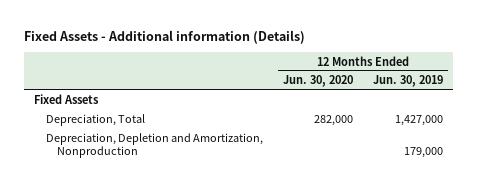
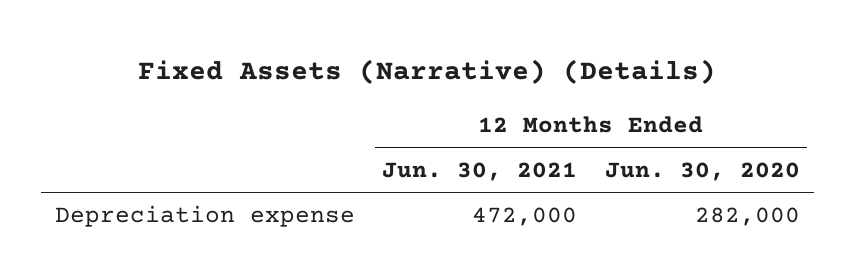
[24,30,306,45] Fixed Assets - Additional information (Details) -> [138,58,717,84] Fixed Assets (Narrative) (Details)
[372,75,443,88] Jun. 30, 2019 -> none
none -> [382,162,578,182] Jun. 30, 2021
[34,94,100,105] Fixed Assets -> none
[45,133,263,159] Depreciation, Depletion and Amortization, Nonproduction -> none
[45,114,145,127] Depreciation, Total -> [54,205,355,228] Depreciation expense

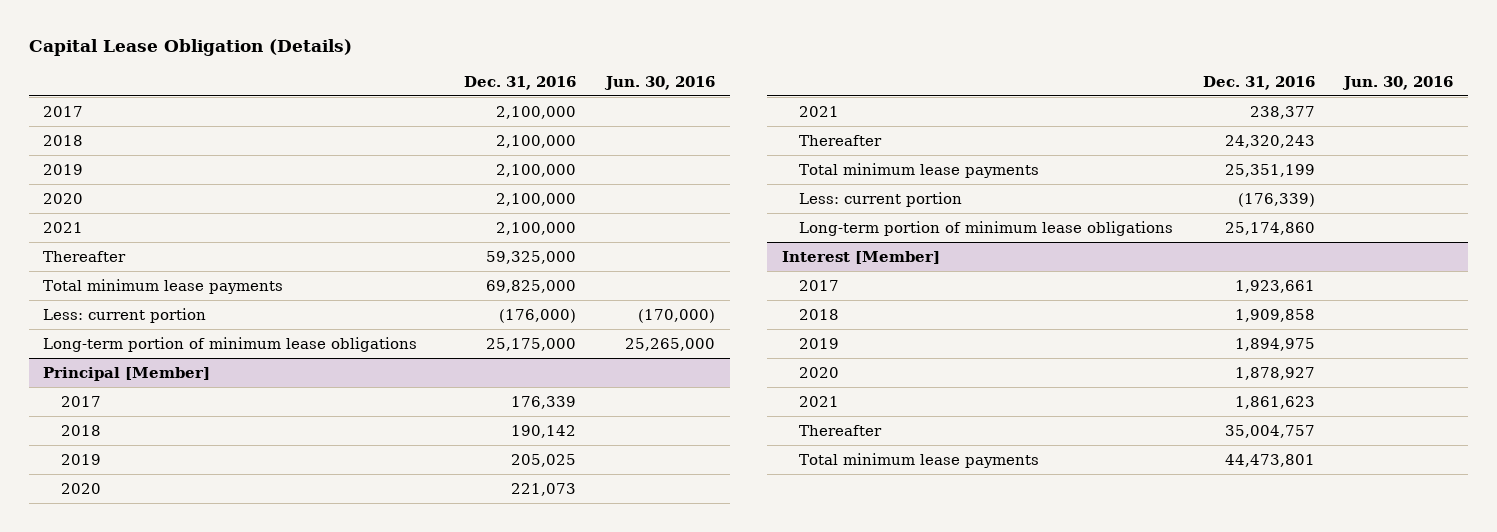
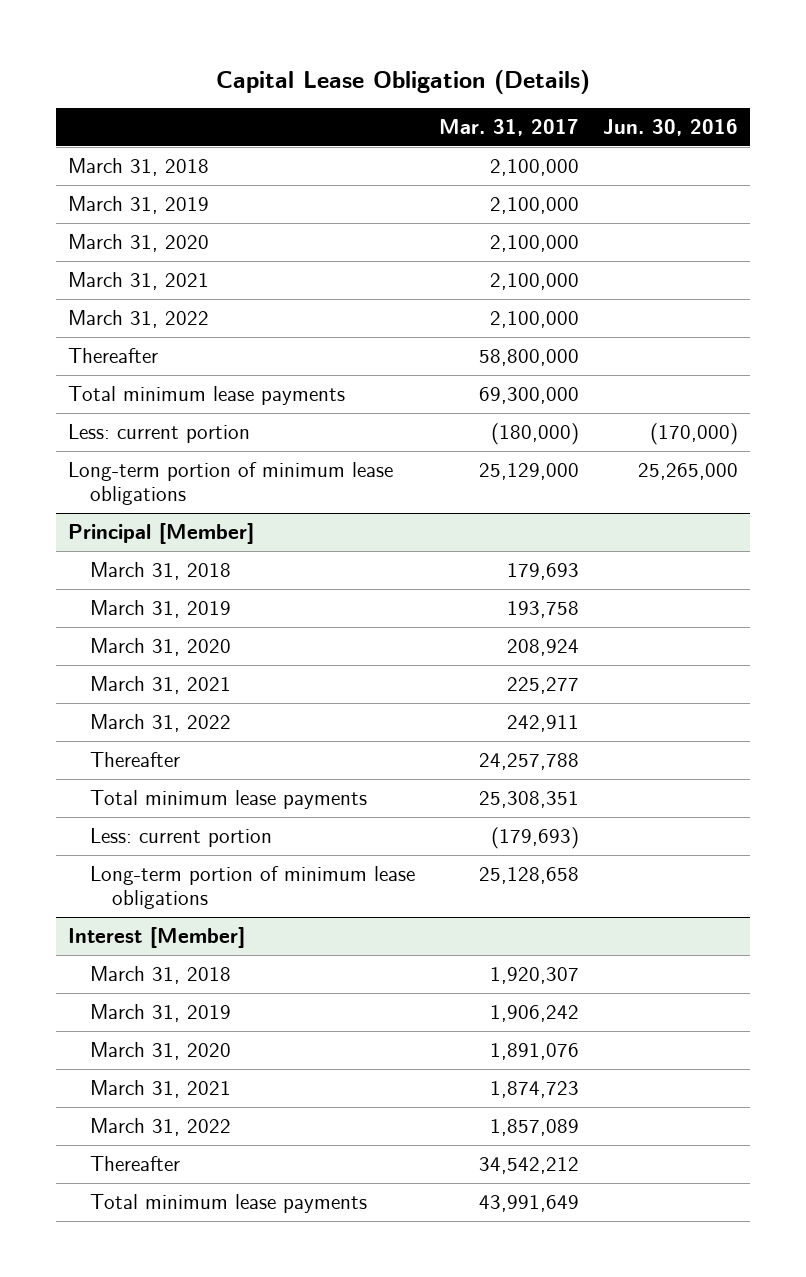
[464,75,577,90] Dec. 31, 2016 -> none
none -> [438,119,579,137] Mar. 31, 2017
[43,106,84,118] 2017 -> [68,157,210,176] March 31, 2018
[43,135,84,147] 2018 -> [68,195,210,214] March 31, 2019
[43,164,84,176] 2019 -> [68,233,210,252] March 31, 2020
[43,193,84,205] 2020 -> [68,271,210,290] March 31, 2021
[43,222,84,234] 2021 -> [68,309,210,328] March 31, 2022
[60,396,101,408] 2017 -> [90,561,232,580] March 31, 2018
[60,425,101,437] 2018 -> [90,599,232,618] March 31, 2019
[60,454,101,466] 2019 -> [90,637,232,656] March 31, 2020
[60,483,101,495] 2020 -> [90,675,232,694] March 31, 2021
[799,106,840,118] 2021 -> [90,713,232,732] March 31, 2022
[799,280,840,292] 2017 -> [90,965,232,984] March 31, 2018
[799,309,840,321] 2018 -> [90,1003,232,1022] March 31, 2019
[799,338,840,350] 2019 -> [90,1041,232,1060] March 31, 2020
[799,367,840,379] 2020 -> [90,1079,232,1098] March 31, 2021
[799,396,840,408] 2021 -> [90,1117,232,1136] March 31, 2022

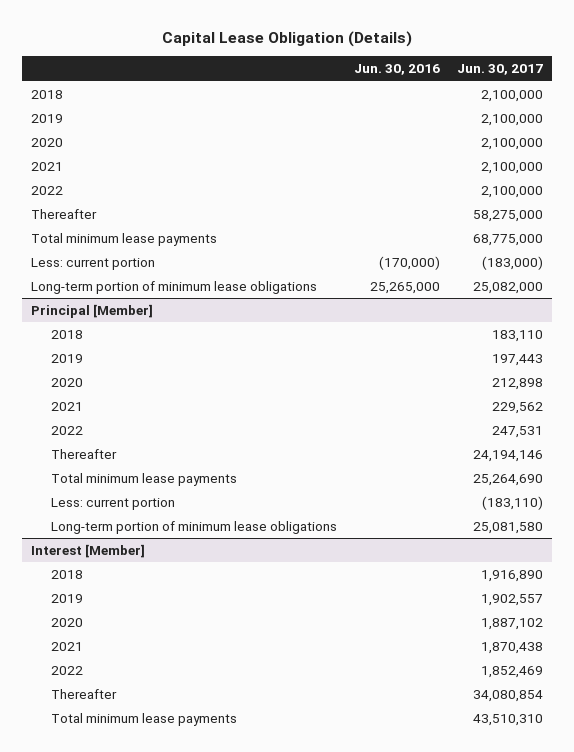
[438,119,579,137] Mar. 31, 2017 -> none
none -> [457,64,544,76] Jun. 30, 2017
[68,157,210,176] March 31, 2018 -> [30,89,63,99] 2018
[68,195,210,214] March 31, 2019 -> [30,113,63,123] 2019
[68,233,210,252] March 31, 2020 -> [30,137,63,147] 2020
[68,271,210,290] March 31, 2021 -> [30,161,63,171] 2021
[68,309,210,328] March 31, 2022 -> [30,185,63,195] 2022
[90,561,232,580] March 31, 2018 -> [50,329,83,339] 2018
[90,599,232,618] March 31, 2019 -> [50,353,83,363] 2019
[90,637,232,656] March 31, 2020 -> [50,377,83,387] 2020
[90,675,232,694] March 31, 2021 -> [50,401,83,411] 2021
[90,713,232,732] March 31, 2022 -> [50,425,83,435] 2022
[90,965,232,984] March 31, 2018 -> [50,569,83,579] 2018
[90,1003,232,1022] March 31, 2019 -> [50,593,83,603] 2019
[90,1041,232,1060] March 31, 2020 -> [50,617,83,627] 2020
[90,1079,232,1098] March 31, 2021 -> [50,641,83,651] 2021
[90,1117,232,1136] March 31, 2022 -> [50,665,83,675] 2022

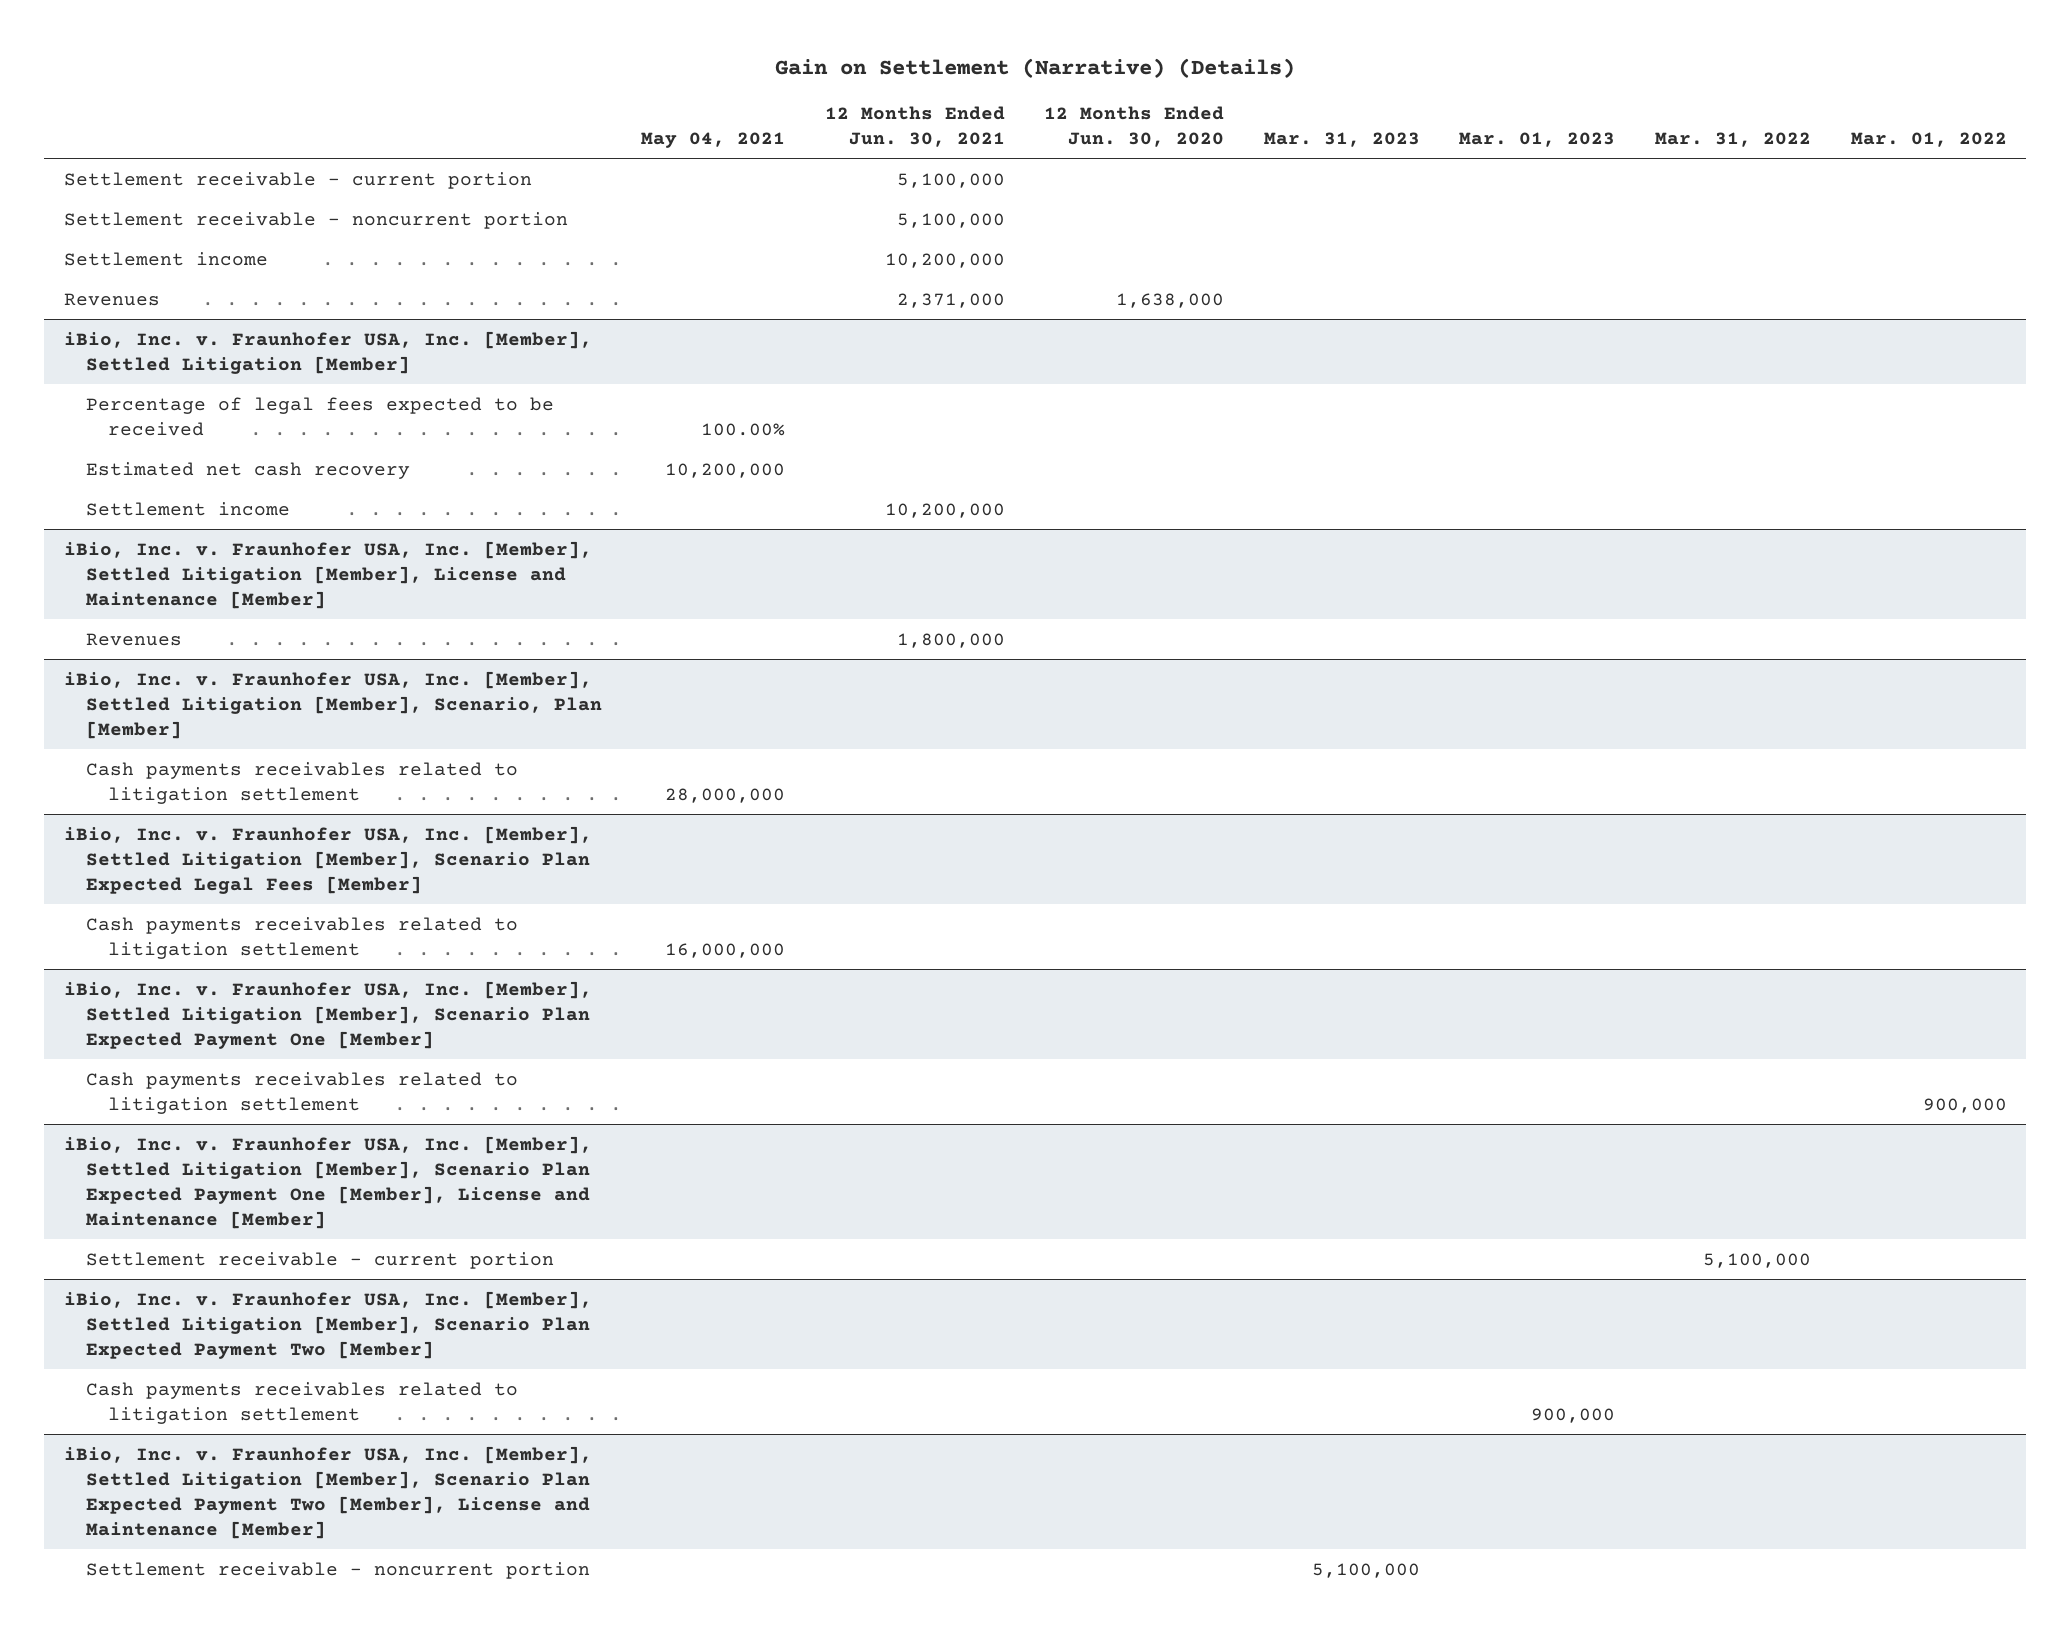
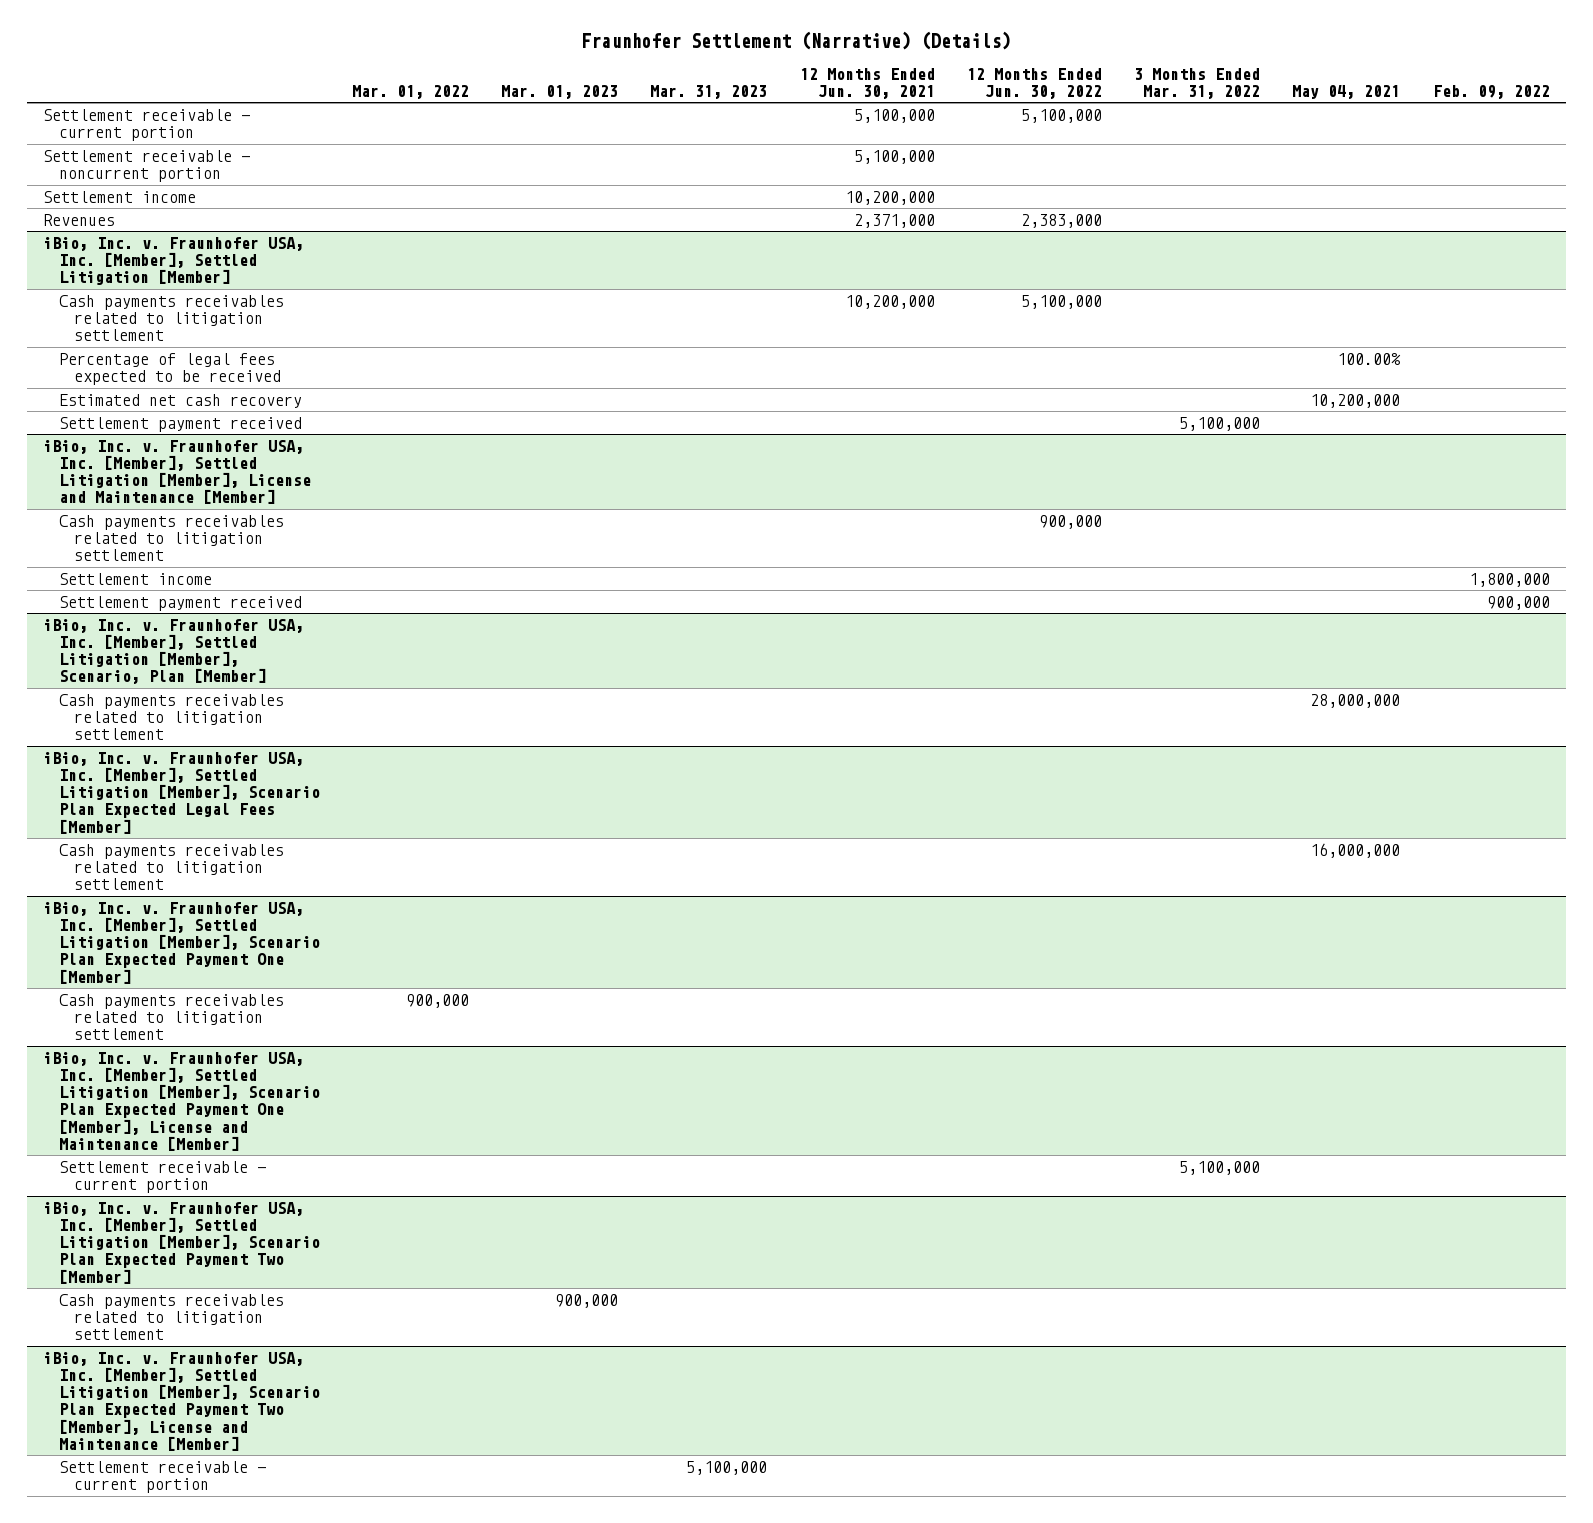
[775,57,1296,78] Gain on Settlement (Narrative) (Details) -> [581,31,1012,51] Fraunhofer Settlement (Narrative) (Details)
[1044,105,1225,147] 12 Months Ended Jun. 30, 2020 -> none
[1655,131,1812,147] Mar. 31, 2022 -> none
none -> [966,67,1102,99] 12 Months Ended Jun. 30, 2022
none -> [1134,67,1261,99] 3 Months Ended Mar. 31, 2022
none -> [1432,84,1550,99] Feb. 09, 2022
none -> [58,294,284,342] Cash payments receivables related to litigation settlement
[85,501,290,516] Settlement income -> none
none -> [58,416,302,432] Settlement payment received
[85,632,182,646] Revenues -> none
none -> [58,514,284,562] Cash payments receivables related to litigation settlement
none -> [58,572,212,585] Settlement income
none -> [58,595,302,611] Settlement payment received
[85,1561,590,1579] Settlement receivable - noncurrent portion -> [58,1460,266,1494] Settlement receivable - current portion

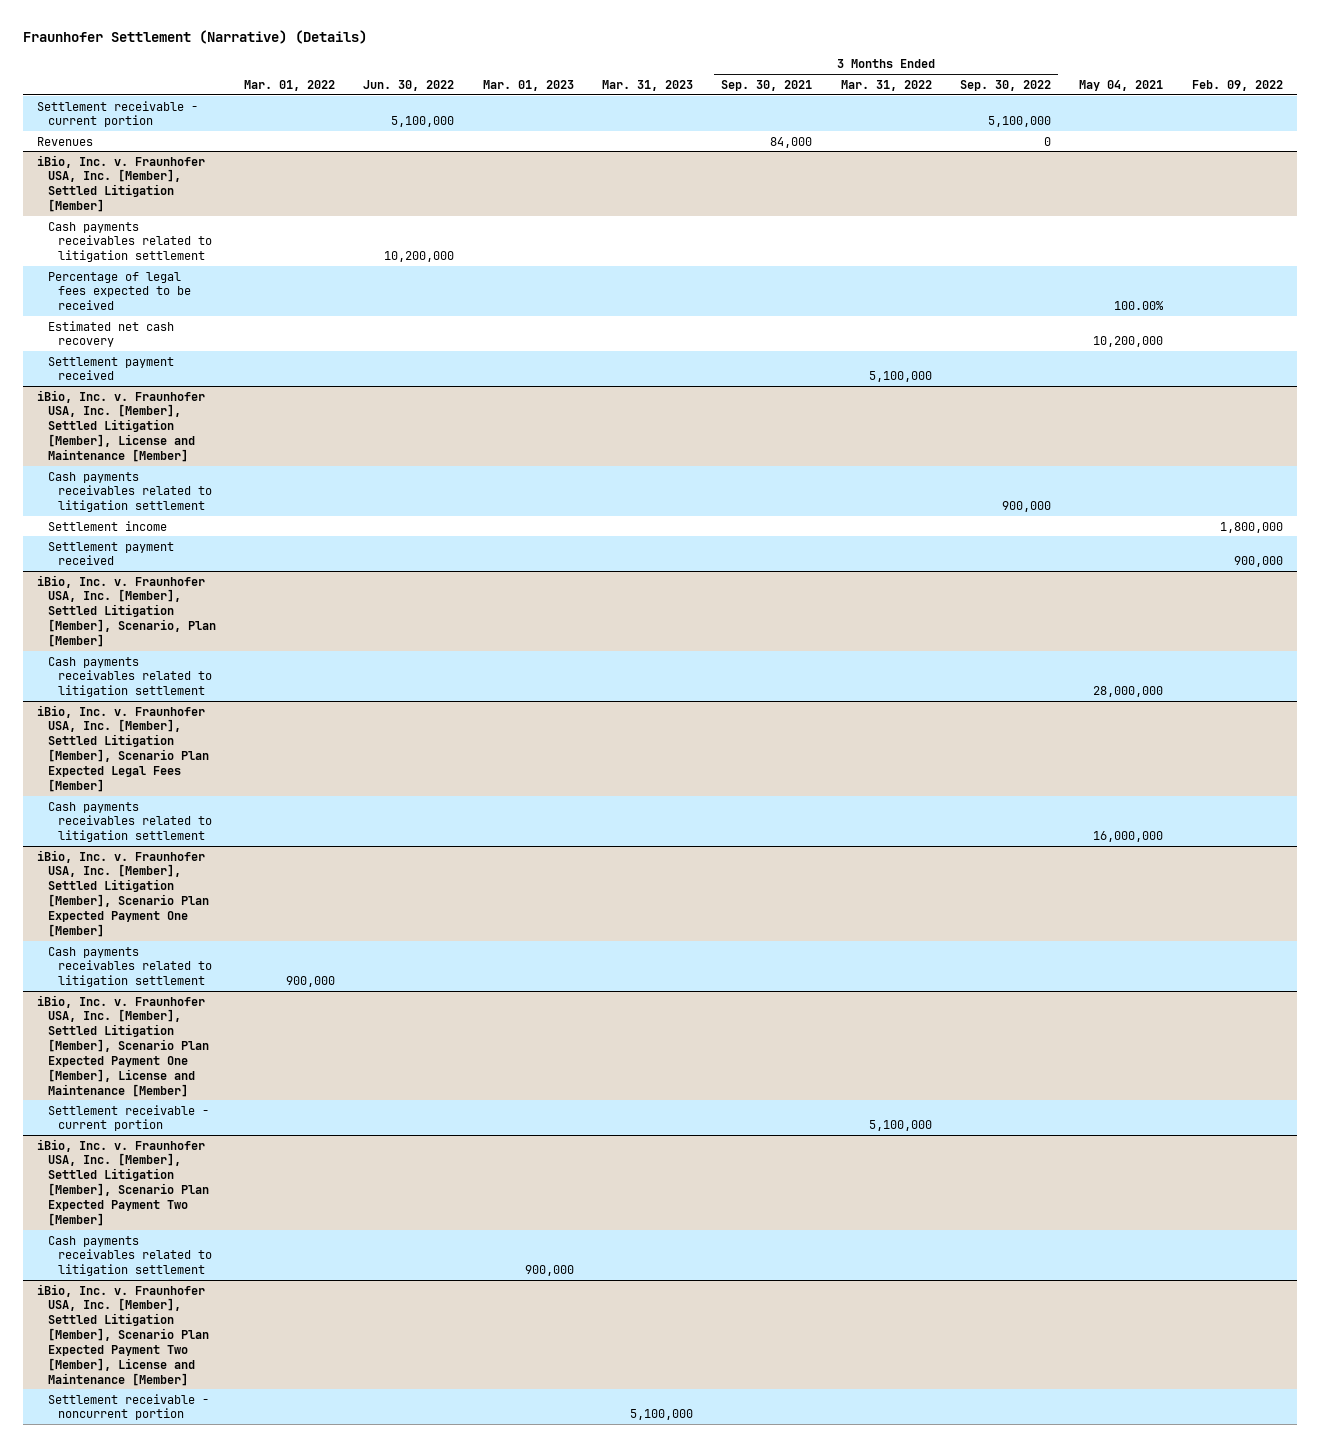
[799,67,935,99] 12 Months Ended Jun. 30, 2021 -> none
[966,67,1102,99] 12 Months Ended Jun. 30, 2022 -> none
none -> [363,79,455,91] Jun. 30, 2022
none -> [721,79,813,91] Sep. 30, 2021
none -> [960,79,1052,91] Sep. 30, 2022
[43,149,251,183] Settlement receivable - noncurrent portion -> none
[43,190,197,203] Settlement income -> none
[58,1460,266,1494] Settlement receivable - current portion -> [47,1393,209,1421] Settlement receivable - noncurrent portion

